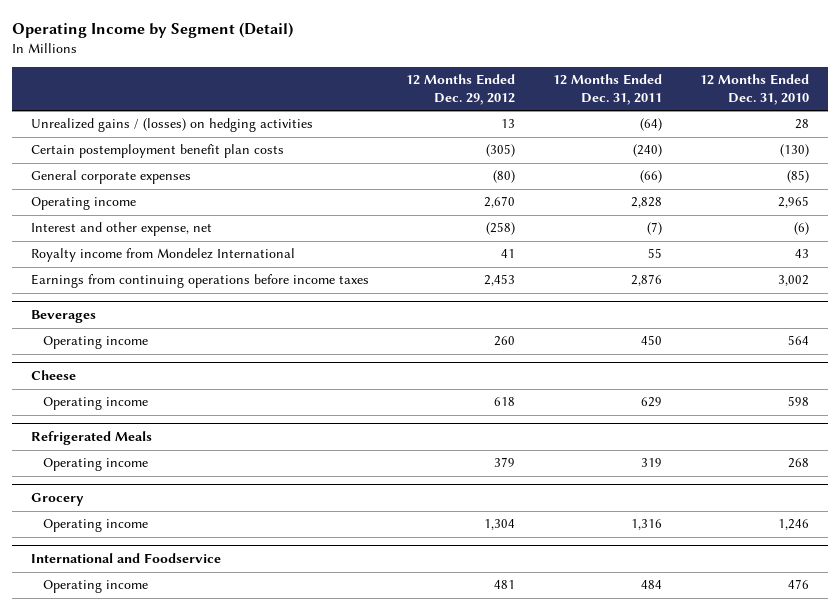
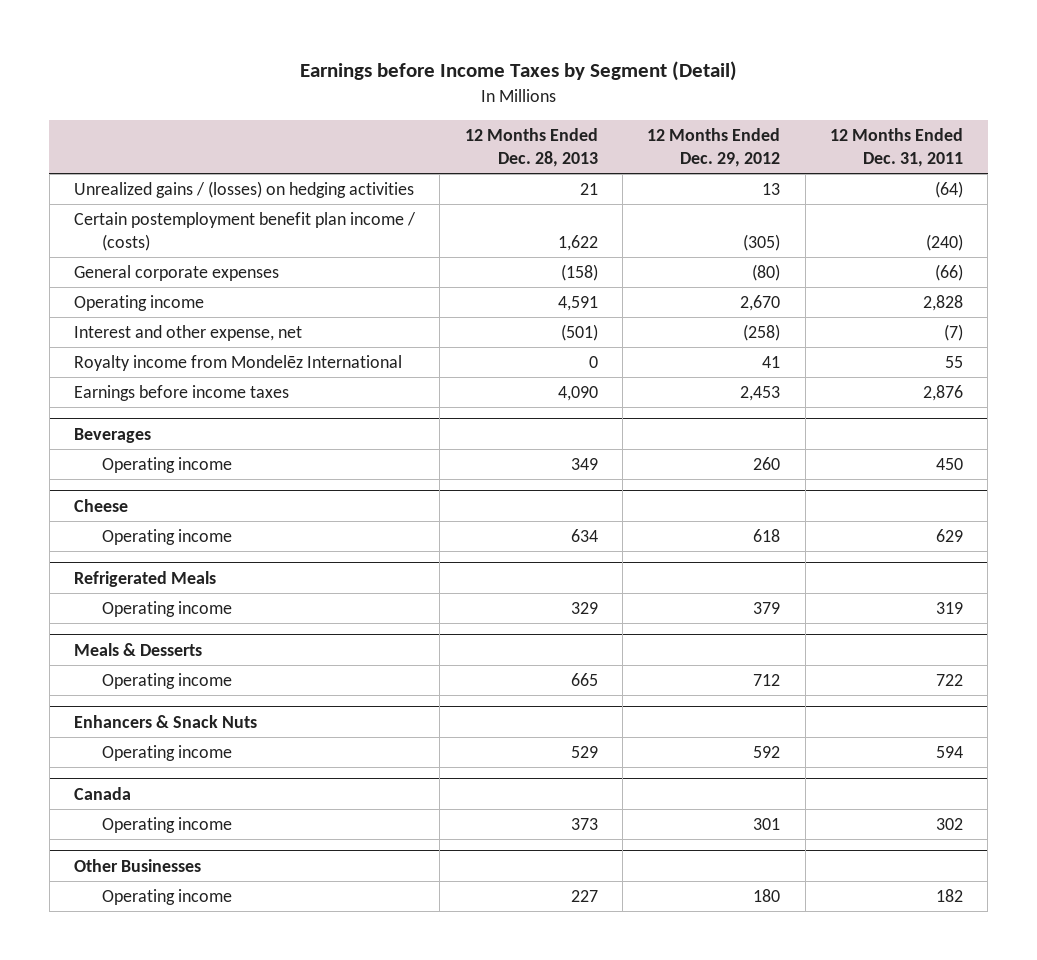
[11,21,293,38] Operating Income by Segment (Detail) -> [299,61,737,82] Earnings before Income Taxes by Segment (Detail)
[699,74,809,106] 12 Months Ended Dec. 31, 2010 -> none
none -> [464,127,598,167] 12 Months Ended Dec. 28, 2013
[30,144,284,159] Certain postemployment benefit plan costs -> [73,211,416,252] Certain postemployment benefit plan income / (costs)
[30,248,295,263] Royalty income from Mondelez International -> [73,354,402,371] Royalty income from Mondelēz International
[30,274,369,289] Earnings from continuing operations before income taxes -> [73,384,289,401] Earnings before income taxes
[30,493,84,507] Grocery -> none
[30,553,221,564] International and Foodservice -> none
none -> [73,642,202,656] Meals & Desserts
[484,519,516,531] 1,304 -> [753,673,781,686] 712
[631,519,663,531] 1,316 -> [936,673,964,686] 722
none -> [73,714,257,728] Enhancers & Snack Nuts
[494,580,516,590] 481 -> [753,745,781,758] 592
[641,580,663,590] 484 -> [936,745,964,758] 594
none -> [73,786,131,800] Canada
none -> [102,816,233,833] Operating income
none -> [73,858,201,872] Other Businesses
none -> [102,888,233,905] Operating income

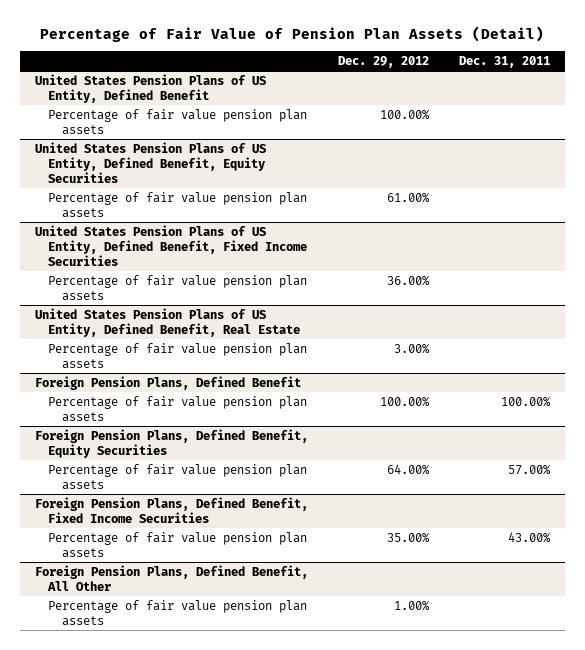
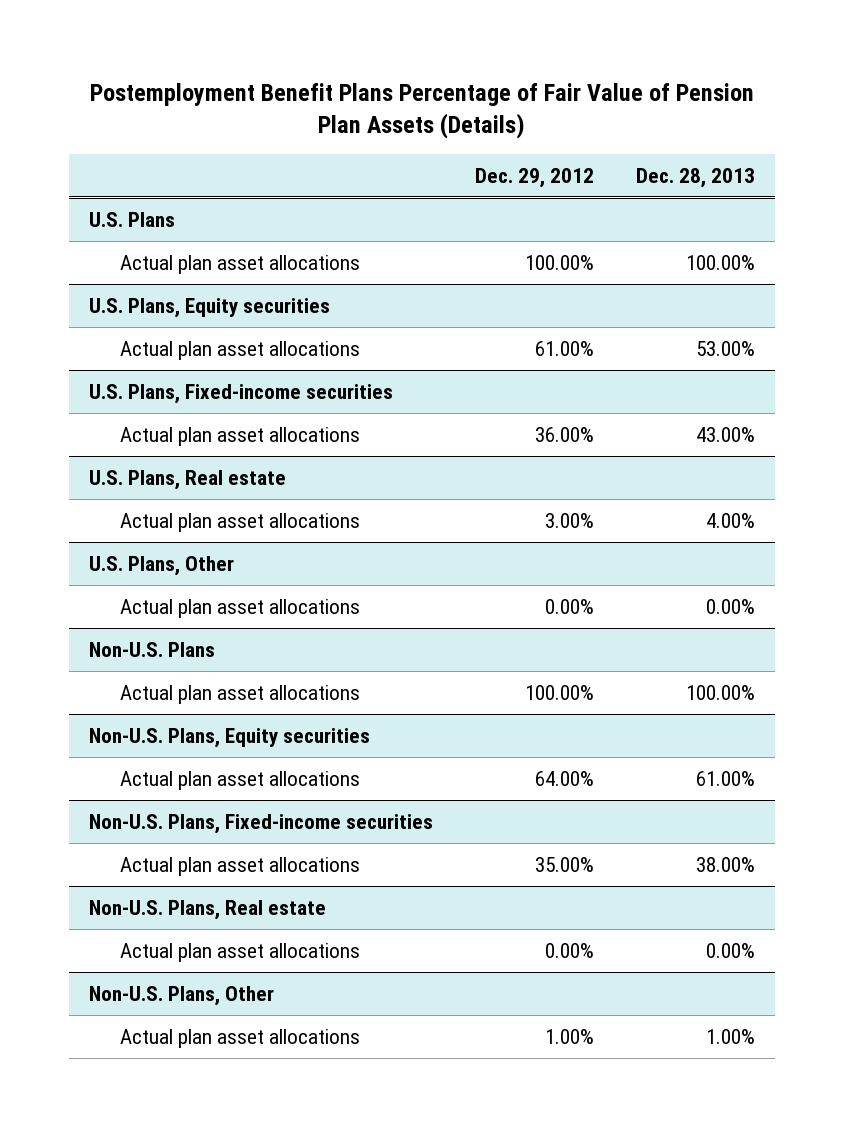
[40,26,545,43] Percentage of Fair Value of Pension Plan Assets (Detail) -> [89,82,754,140] Postemployment Benefit Plans Percentage of Fair Value of Pension Plan Assets (Details)
[458,56,550,69] Dec. 31, 2011 -> none
none -> [635,167,755,188] Dec. 28, 2013
[35,73,267,103] United States Pension Plans of US Entity, Defined Benefit -> none
[35,141,267,184] United States Pension Plans of US Entity, Defined Benefit, Equity Securities -> none
[35,224,308,267] United States Pension Plans of US Entity, Defined Benefit, Fixed Income Securities -> none
[35,307,301,337] United States Pension Plans of US Entity, Defined Benefit, Real Estate -> none
[35,375,302,390] Foreign Pension Plans, Defined Benefit -> none
[35,428,309,458] Foreign Pension Plans, Defined Benefit, Equity Securities -> none
[35,496,309,523] Foreign Pension Plans, Defined Benefit, Fixed Income Securities -> none
[35,564,309,591] Foreign Pension Plans, Defined Benefit, All Other -> none
none -> [89,211,176,227] U.S. Plans
[48,108,308,135] Percentage of fair value pension plan assets -> [119,254,360,274] Actual plan asset allocations
none -> [89,297,331,318] U.S. Plans, Equity securities
[48,191,308,218] Percentage of fair value pension plan assets -> [119,340,360,360] Actual plan asset allocations
none -> [89,383,394,404] U.S. Plans, Fixed-income securities
[48,274,308,301] Percentage of fair value pension plan assets -> [119,426,360,446] Actual plan asset allocations
none -> [89,469,287,490] U.S. Plans, Real estate
[48,342,308,369] Percentage of fair value pension plan assets -> [119,512,360,532] Actual plan asset allocations
none -> [89,555,235,576] U.S. Plans, Other
[48,395,308,422] Percentage of fair value pension plan assets -> [119,598,360,618] Actual plan asset allocations
[379,395,430,407] 100.00% -> [544,598,594,614] 0.00%
none -> [89,641,216,657] Non-U.S. Plans
[48,463,308,490] Percentage of fair value pension plan assets -> [119,684,360,704] Actual plan asset allocations
[386,463,430,475] 64.00% -> [524,684,594,700] 100.00%
none -> [89,727,371,748] Non-U.S. Plans, Equity securities
[48,531,308,558] Percentage of fair value pension plan assets -> [119,770,360,790] Actual plan asset allocations
[386,531,430,543] 35.00% -> [534,770,594,786] 64.00%
none -> [89,813,434,834] Non-U.S. Plans, Fixed-income securities
[48,599,308,626] Percentage of fair value pension plan assets -> [119,856,360,876] Actual plan asset allocations
[393,599,430,611] 1.00% -> [534,856,594,872] 35.00%
none -> [89,899,327,920] Non-U.S. Plans, Real estate
none -> [119,942,360,962] Actual plan asset allocations
none -> [89,985,275,1006] Non-U.S. Plans, Other
none -> [119,1028,360,1048] Actual plan asset allocations

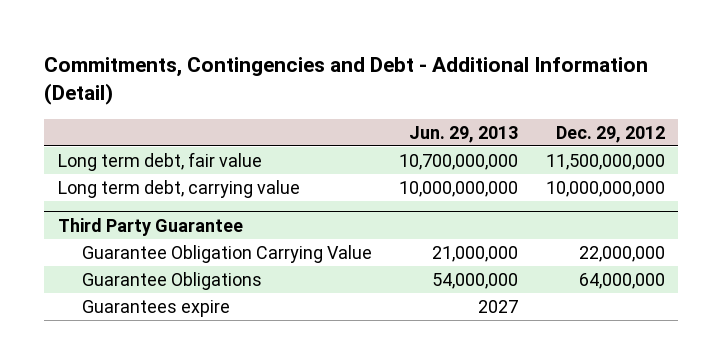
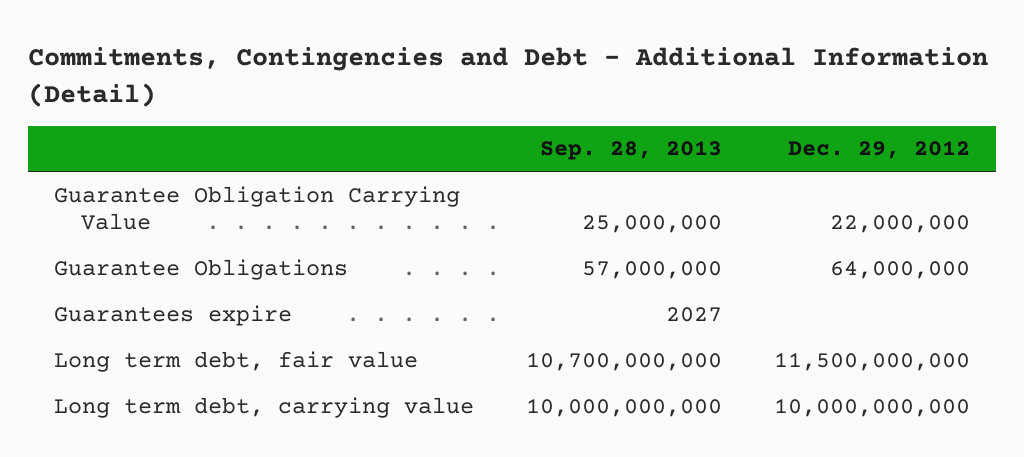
[409,125,519,143] Jun. 29, 2013 -> none
none -> [540,140,723,161] Sep. 28, 2013
[57,217,243,236] Third Party Guarantee -> none
[57,152,262,172] Long term debt, fair value -> [54,350,419,372] Long term debt, fair value
[57,180,300,199] Long term debt, carrying value -> [54,396,475,418] Long term debt, carrying value

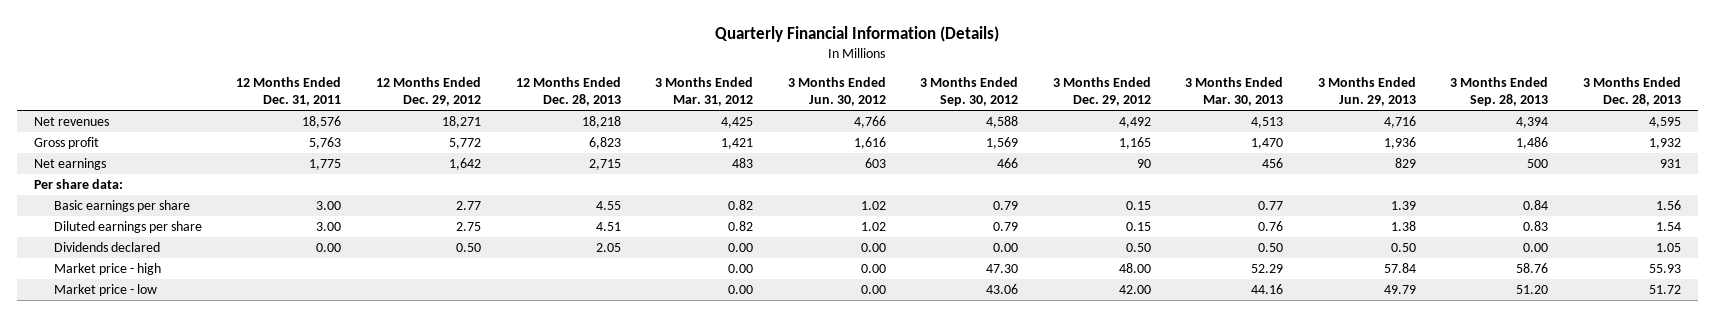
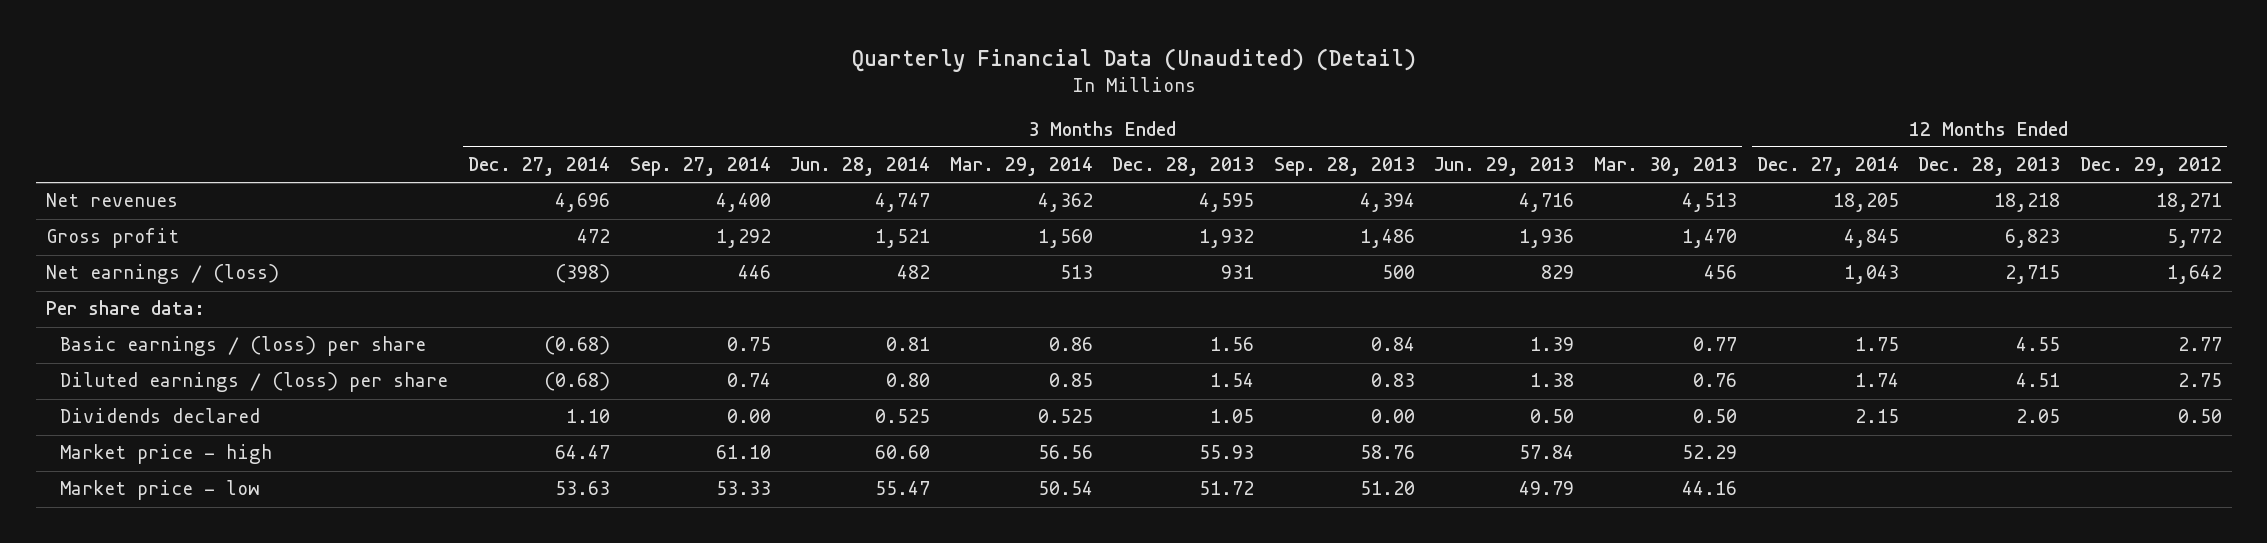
[715,25,1000,42] Quarterly Financial Information (Details) -> [850,47,1416,72] Quarterly Financial Data (Unaudited) (Detail)
[236,76,342,107] 12 Months Ended Dec. 31, 2011 -> none
[655,76,754,107] 3 Months Ended Mar. 31, 2012 -> none
[787,76,886,107] 3 Months Ended Jun. 30, 2012 -> none
[920,76,1019,107] 3 Months Ended Sep. 30, 2012 -> none
[1052,76,1151,107] 3 Months Ended Dec. 29, 2012 -> none
none -> [467,157,610,177] Dec. 27, 2014
none -> [629,157,771,177] Sep. 27, 2014
none -> [790,157,931,177] Jun. 28, 2014
none -> [949,157,1093,177] Mar. 29, 2014
none -> [1756,157,1899,177] Dec. 27, 2014
[33,158,106,171] Net earnings -> [45,264,279,285] Net earnings / (loss)
[53,200,190,213] Basic earnings per share -> [60,336,427,357] Basic earnings / (loss) per share
[53,221,202,234] Diluted earnings per share -> [60,372,449,393] Diluted earnings / (loss) per share

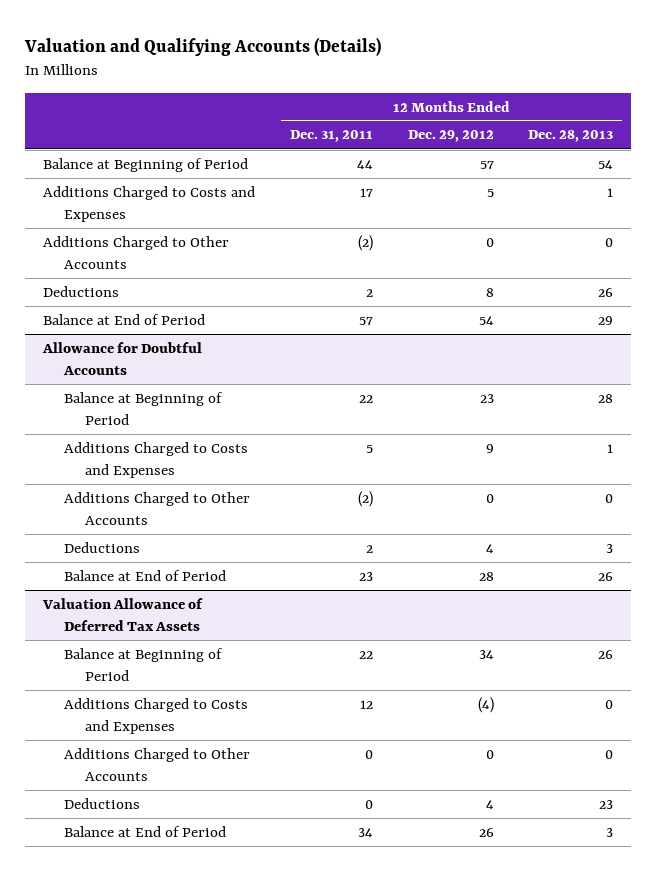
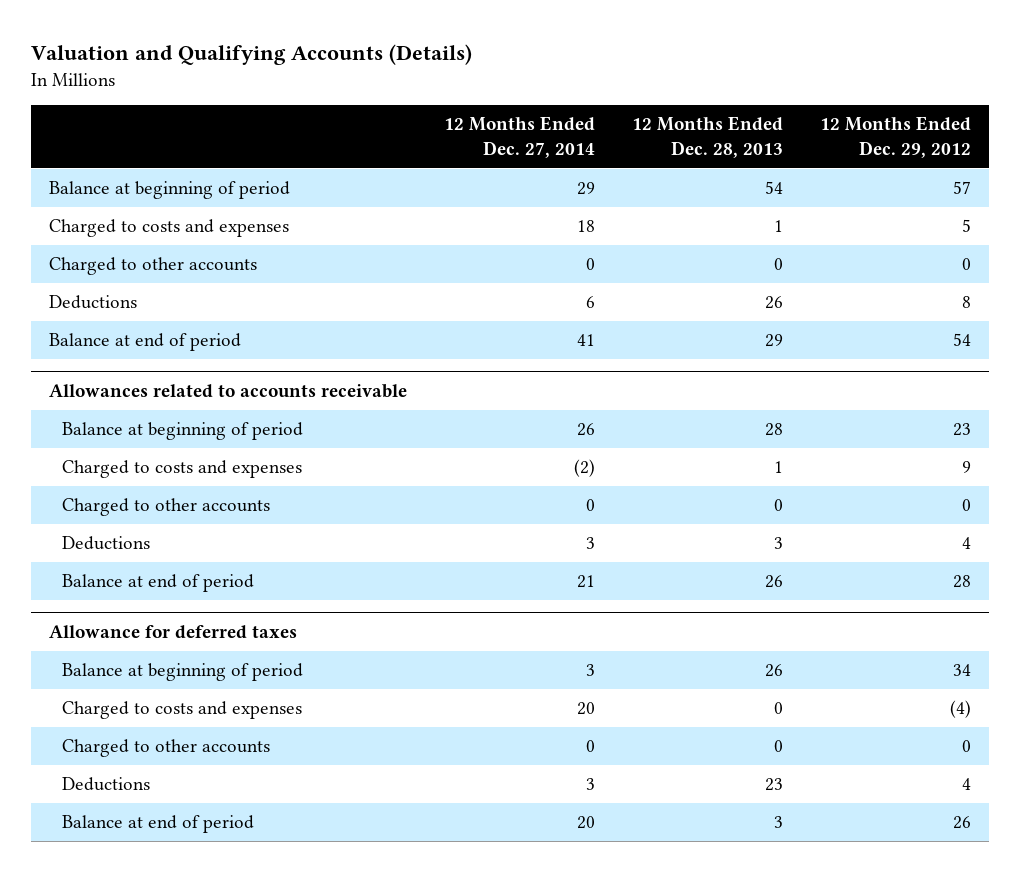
[289,130,373,143] Dec. 31, 2011 -> none
none -> [443,116,595,158] 12 Months Ended Dec. 27, 2014
[42,157,248,172] Balance at Beginning of Period -> [49,181,291,200] Balance at beginning of period
[42,185,255,223] Additions Charged to Costs and Expenses -> [49,219,290,238] Charged to costs and expenses
[42,235,229,270] Additions Charged to Other Accounts -> [49,257,258,276] Charged to other accounts
[41,341,202,376] Allowance for Doubtful Accounts -> none
[42,313,205,325] Balance at End of Period -> [49,333,242,352] Balance at end of period
none -> [49,383,408,398] Allowances related to accounts receivable
[64,391,224,426] Balance at Beginning of Period -> [62,422,304,441] Balance at beginning of period
[64,441,249,479] Additions Charged to Costs and Expenses -> [62,460,303,479] Charged to costs and expenses
[64,491,251,526] Additions Charged to Other Accounts -> [62,498,271,517] Charged to other accounts
[41,597,203,632] Valuation Allowance of Deferred Tax Assets -> none
[64,569,227,581] Balance at End of Period -> [62,574,255,593] Balance at end of period
none -> [49,624,298,639] Allowance for deferred taxes
[64,647,224,682] Balance at Beginning of Period -> [62,663,304,682] Balance at beginning of period
[64,697,249,735] Additions Charged to Costs and Expenses -> [62,701,303,720] Charged to costs and expenses
[64,747,251,782] Additions Charged to Other Accounts -> [62,739,271,758] Charged to other accounts
[64,825,227,837] Balance at End of Period -> [62,815,255,834] Balance at end of period

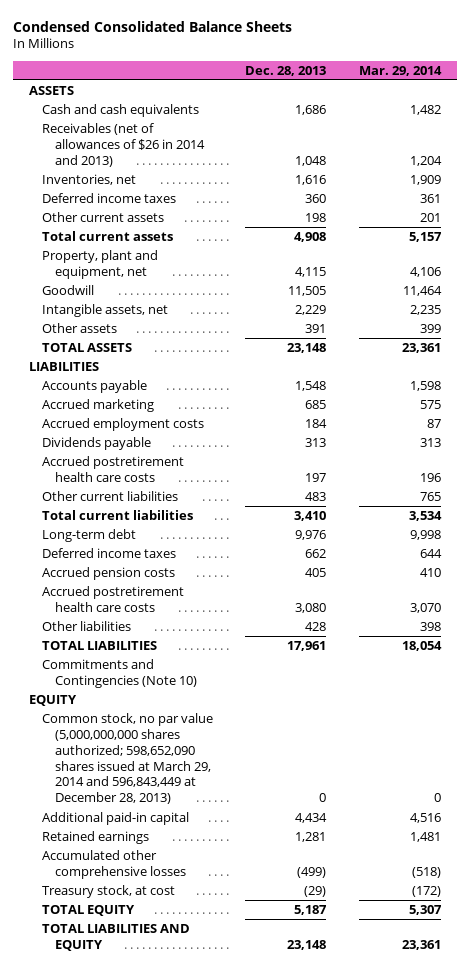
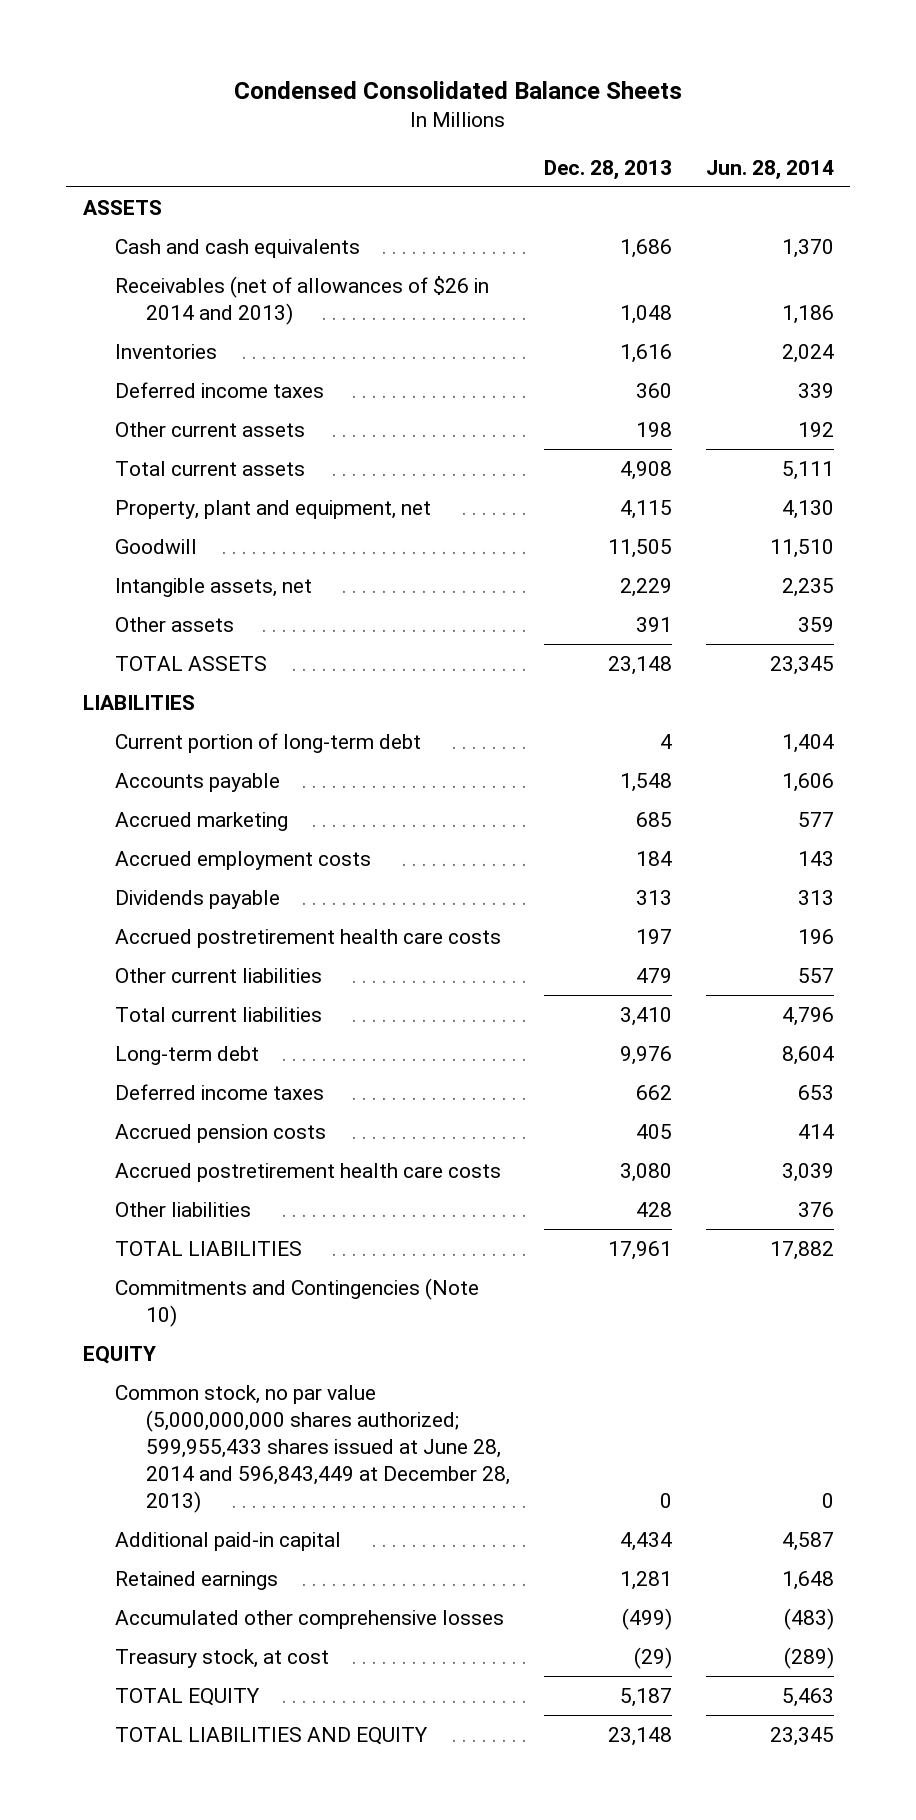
[358,65,442,76] Mar. 29, 2014 -> none
none -> [705,159,834,180] Jun. 28, 2014
[42,174,137,186] Inventories, net -> [114,343,217,359] Inventories
none -> [114,732,421,753] Current portion of long-term debt
[305,492,327,502] 483 -> [635,967,672,983] 479
[42,713,214,805] Common stock, no par value (5,000,000,000 shares authorized; 598,652,090 shares issued at March 29, 2014 and 596,843,449 at December 28, 2013) -> [114,1384,511,1513] Common stock, no par value (5,000,000,000 shares authorized; 599,955,433 shares issued at June 28, 2014 and 596,843,449 at December 28, 2013)

